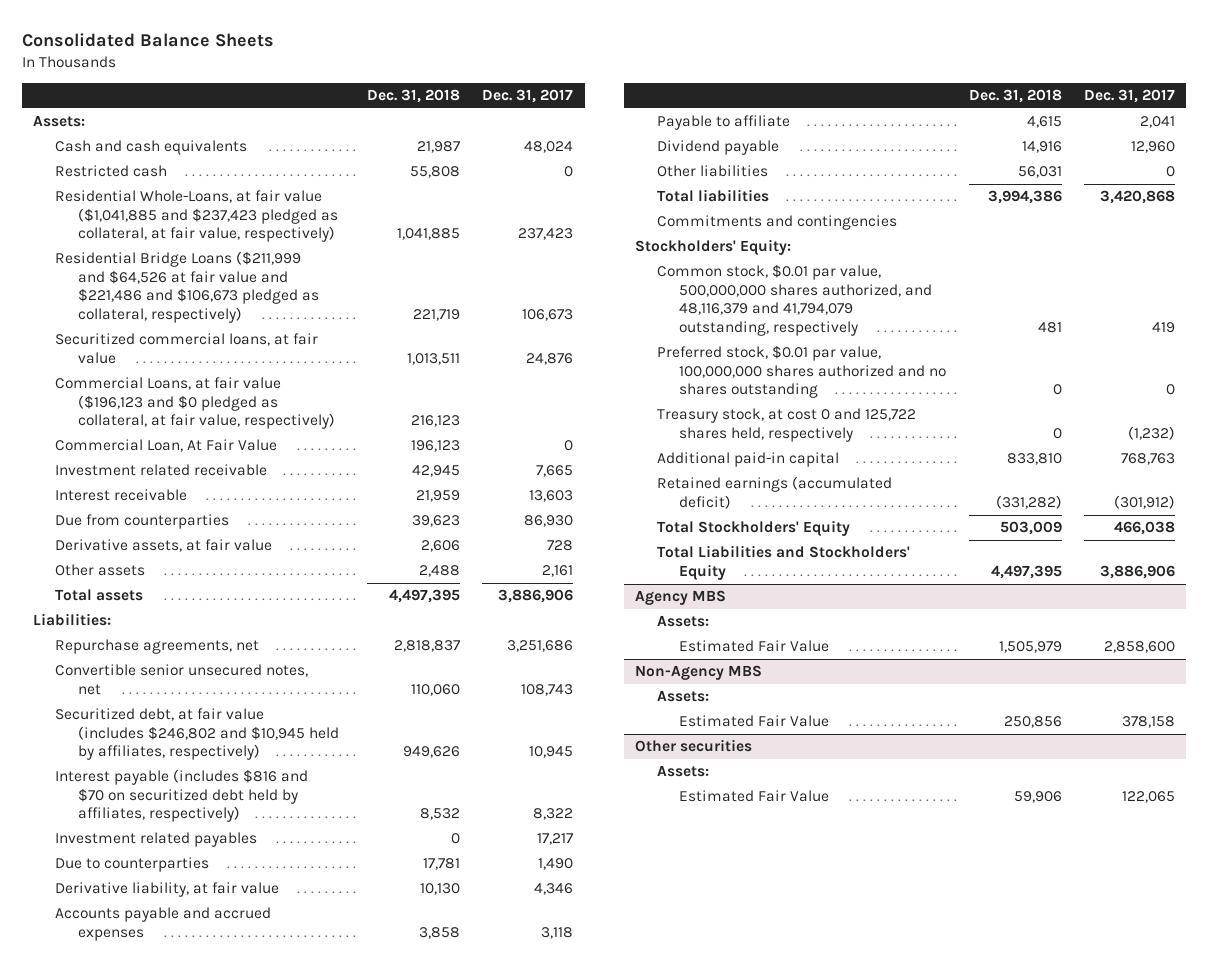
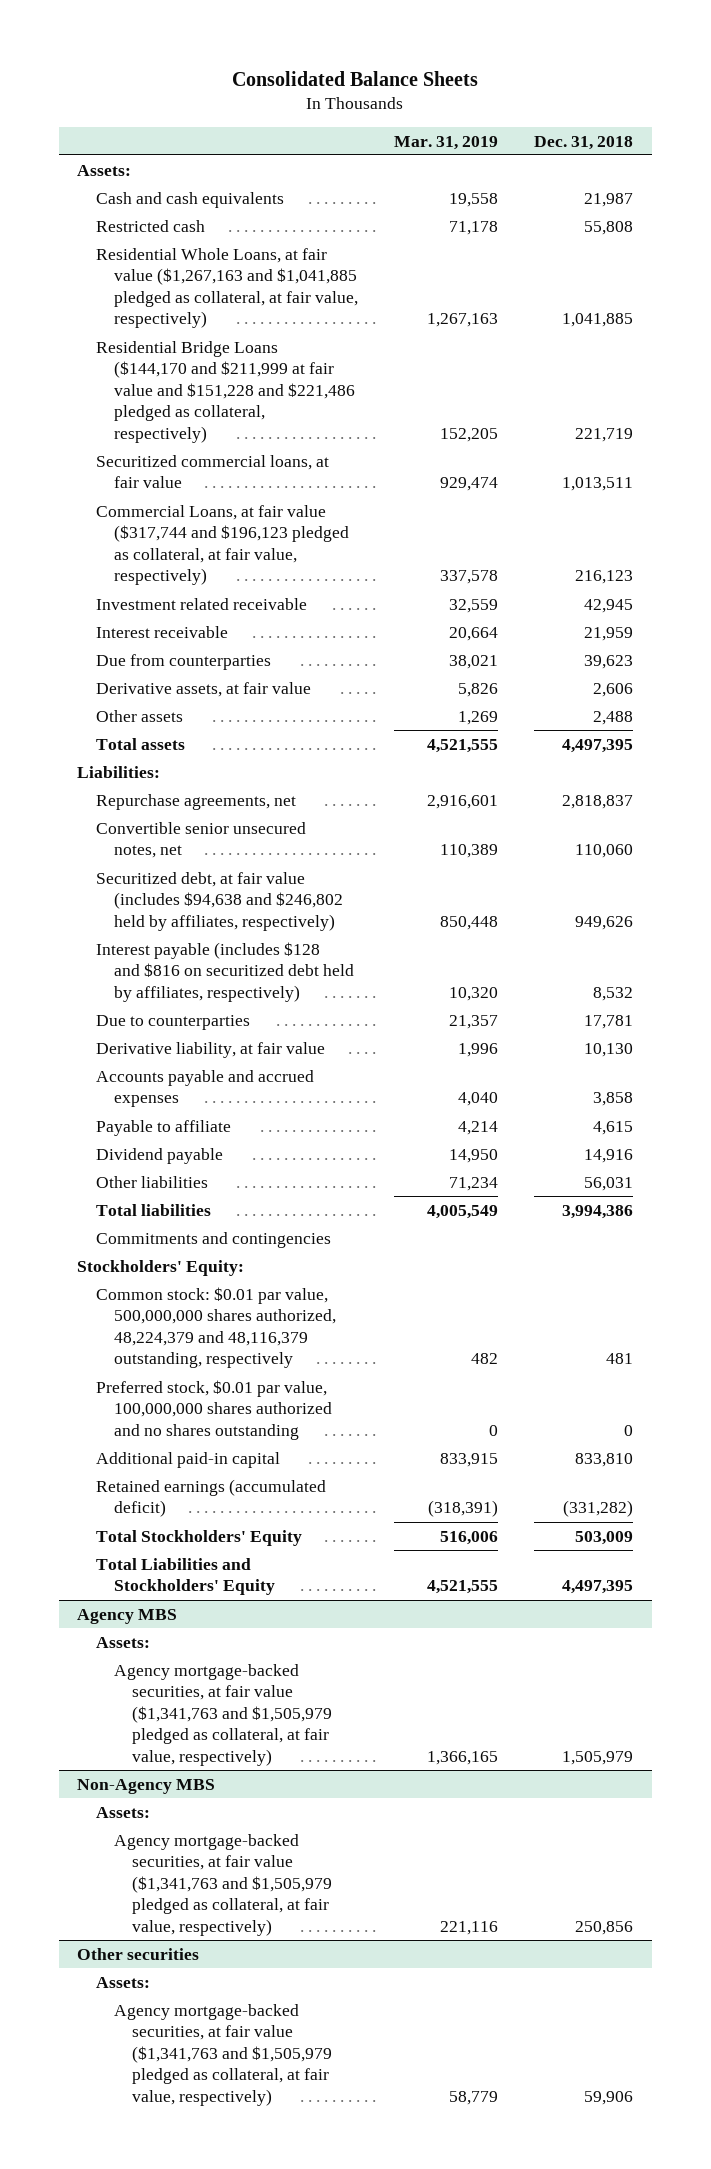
[482,89,574,104] Dec. 31, 2017 -> none
none -> [394,135,499,150] Mar. 31, 2019
[55,190,338,243] Residential Whole-Loans, at fair value ($1,041,885 and $237,423 pledged as collateral, at fair value, respectively) -> [95,247,359,329] Residential Whole Loans, at fair value ($1,267,163 and $1,041,885 pledged as collateral, at fair value, respectively)
[55,251,319,323] Residential Bridge Loans ($211,999 and $64,526 at fair value and $221,486 and $106,673 pledged as collateral, respectively) -> [95,340,356,443] Residential Bridge Loans ($144,170 and $211,999 at fair value and $151,228 and $221,486 pledged as collateral, respectively)
[55,439,278,453] Commercial Loan, At Fair Value -> none
[55,377,335,430] Commercial Loans, at fair value ($196,123 and $0 pledged as collateral, at fair value, respectively) -> [95,504,350,586] Commercial Loans, at fair value ($317,744 and $196,123 pledged as collateral, at fair value, respectively)
[55,832,258,848] Investment related payables -> none
[55,708,339,761] Securitized debt, at fair value (includes $246,802 and $10,945 held by affiliates, respectively) -> [95,871,344,931] Securitized debt, at fair value (includes $94,638 and $246,802 held by affiliates, respectively)
[55,769,309,823] Interest payable (includes $816 and $70 on securitized debt held by affiliates, respectively) -> [95,941,355,1002] Interest payable (includes $128 and $816 on securitized debt held by affiliates, respectively)
[657,264,933,336] Common stock, $0.01 par value, 500,000,000 shares authorized, and 48,116,379 and 41,794,079 outstanding, respectively -> [95,1286,337,1369] Common stock: $0.01 par value, 500,000,000 shares authorized, 48,224,379 and 48,116,379 outstanding, respectively
[657,408,917,442] Treasury stock, at cost 0 and 125,722 shares held, respectively -> none
[679,640,830,653] Estimated Fair Value -> [114,1663,333,1766] Agency mortgage-backed securities, at fair value ($1,341,763 and $1,505,979 pledged as collateral, at fair value, respectively)
[679,715,830,728] Estimated Fair Value -> [114,1833,333,1936] Agency mortgage-backed securities, at fair value ($1,341,763 and $1,505,979 pledged as collateral, at fair value, respectively)
[679,790,830,803] Estimated Fair Value -> [114,2003,333,2106] Agency mortgage-backed securities, at fair value ($1,341,763 and $1,505,979 pledged as collateral, at fair value, respectively)

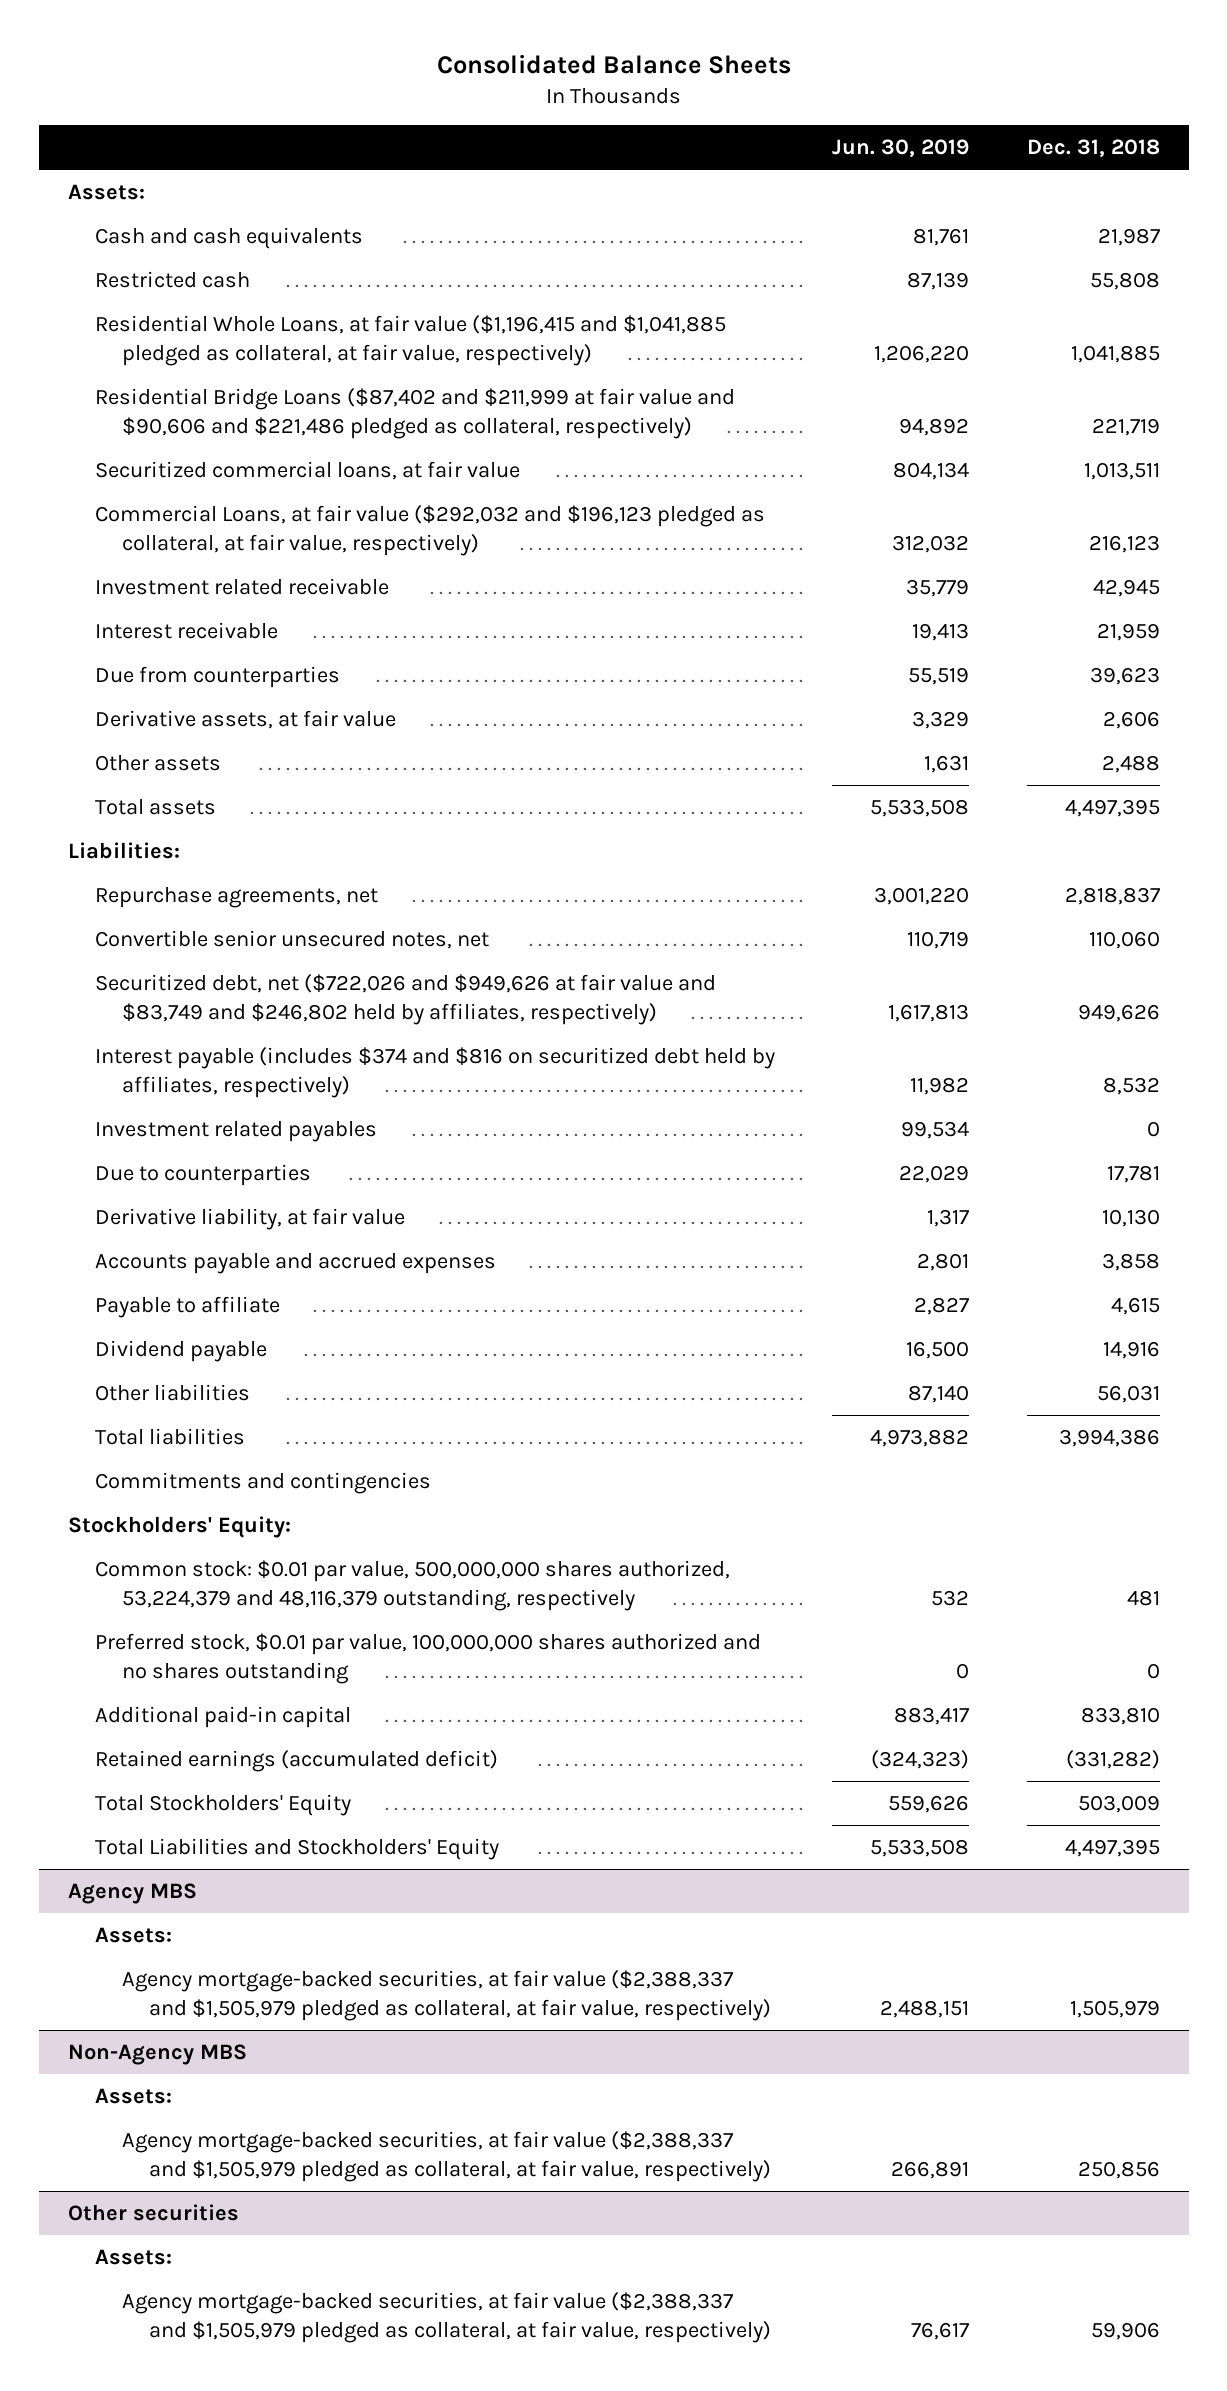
[394,135,499,150] Mar. 31, 2019 -> none
none -> [832,138,970,157] Jun. 30, 2019
[95,247,359,329] Residential Whole Loans, at fair value ($1,267,163 and $1,041,885 pledged as collateral, at fair value, respectively) -> [94,315,726,366] Residential Whole Loans, at fair value ($1,196,415 and $1,041,885 pledged as collateral, at fair value, respectively)
[95,340,356,443] Residential Bridge Loans ($144,170 and $211,999 at fair value and $151,228 and $221,486 pledged as collateral, respectively) -> [94,388,735,439] Residential Bridge Loans ($87,402 and $211,999 at fair value and $90,606 and $221,486 pledged as collateral, respectively)
[95,504,350,586] Commercial Loans, at fair value ($317,744 and $196,123 pledged as collateral, at fair value, respectively) -> [94,505,765,556] Commercial Loans, at fair value ($292,032 and $196,123 pledged as collateral, at fair value, respectively)
[95,871,344,931] Securitized debt, at fair value (includes $94,638 and $246,802 held by affiliates, respectively) -> [94,974,716,1025] Securitized debt, net ($722,026 and $949,626 at fair value and $83,749 and $246,802 held by affiliates, respectively)
[95,941,355,1002] Interest payable (includes $128 and $816 on securitized debt held by affiliates, respectively) -> [94,1047,775,1098] Interest payable (includes $374 and $816 on securitized debt held by affiliates, respectively)
none -> [94,1121,377,1143] Investment related payables
[95,1286,337,1369] Common stock: $0.01 par value, 500,000,000 shares authorized, 48,224,379 and 48,116,379 outstanding, respectively -> [94,1560,730,1611] Common stock: $0.01 par value, 500,000,000 shares authorized, 53,224,379 and 48,116,379 outstanding, respectively
[114,1663,333,1766] Agency mortgage-backed securities, at fair value ($1,341,763 and $1,505,979 pledged as collateral, at fair value, respectively) -> [121,1970,771,2021] Agency mortgage-backed securities, at fair value ($2,388,337 and $1,505,979 pledged as collateral, at fair value, respectively)
[114,1833,333,1936] Agency mortgage-backed securities, at fair value ($1,341,763 and $1,505,979 pledged as collateral, at fair value, respectively) -> [121,2131,771,2182] Agency mortgage-backed securities, at fair value ($2,388,337 and $1,505,979 pledged as collateral, at fair value, respectively)
[114,2003,333,2106] Agency mortgage-backed securities, at fair value ($1,341,763 and $1,505,979 pledged as collateral, at fair value, respectively) -> [121,2292,771,2343] Agency mortgage-backed securities, at fair value ($2,388,337 and $1,505,979 pledged as collateral, at fair value, respectively)

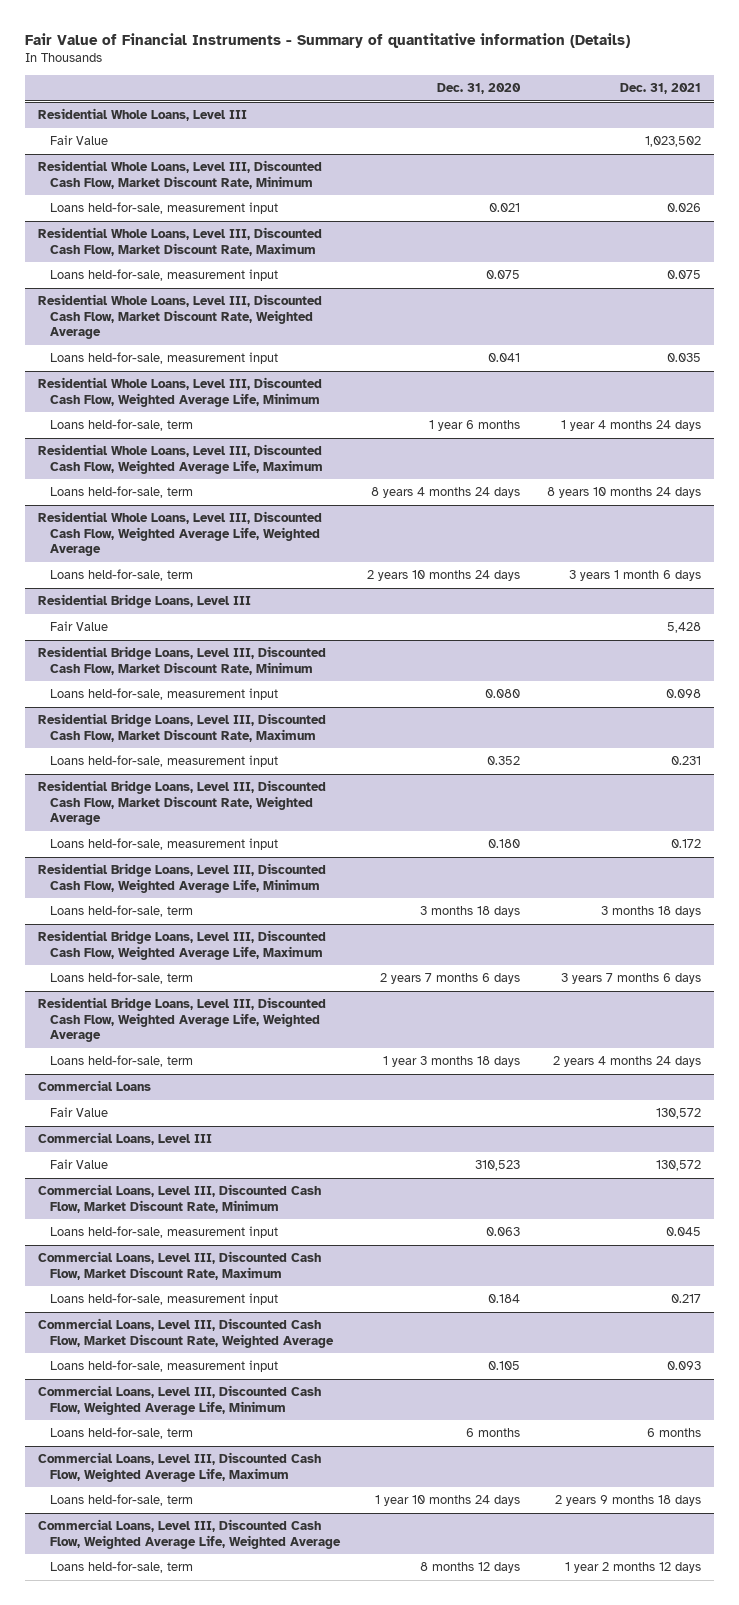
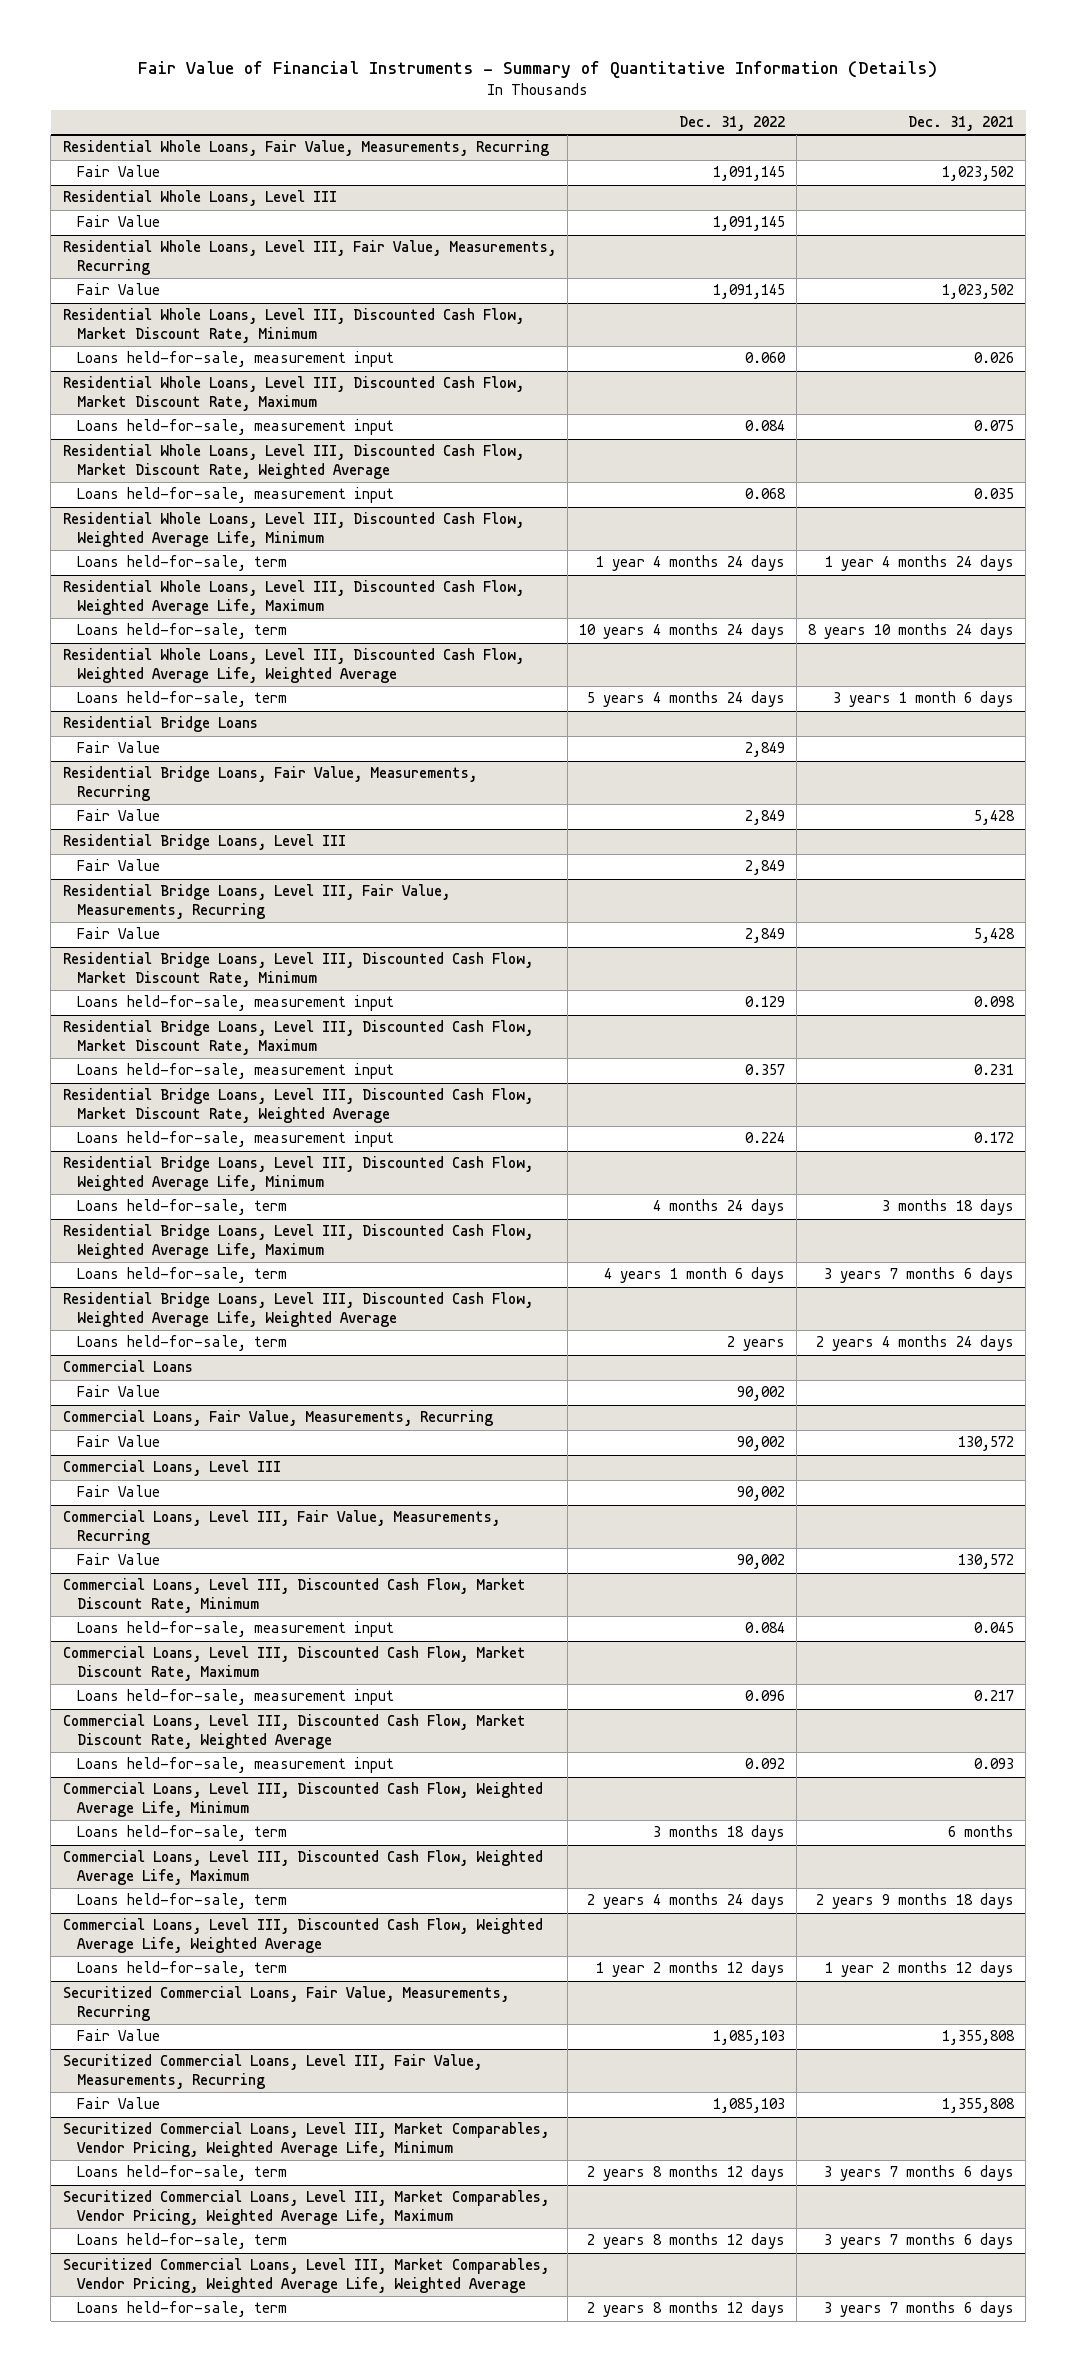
[24,32,630,48] Fair Value of Financial Instruments - Summary of quantitative information (Details) -> [138,61,938,79] Fair Value of Financial Instruments - Summary of Quantitative Information (Details)
[436,83,521,95] Dec. 31, 2020 -> none
none -> [678,116,785,132] Dec. 31, 2022
none -> [62,140,549,157] Residential Whole Loans, Fair Value, Measurements, Recurring
none -> [77,165,161,178] Fair Value
none -> [77,215,161,228] Fair Value
none -> [62,240,556,276] Residential Whole Loans, Level III, Fair Value, Measurements, Recurring
none -> [62,716,258,733] Residential Bridge Loans
none -> [77,741,161,754] Fair Value
none -> [62,766,477,802] Residential Bridge Loans, Fair Value, Measurements, Recurring
none -> [77,809,161,822] Fair Value
none -> [77,859,161,872] Fair Value
none -> [62,884,450,920] Residential Bridge Loans, Level III, Fair Value, Measurements, Recurring
none -> [77,1385,161,1398] Fair Value
none -> [62,1410,493,1427] Commercial Loans, Fair Value, Measurements, Recurring
none -> [77,1485,161,1498] Fair Value
none -> [62,1510,500,1546] Commercial Loans, Level III, Fair Value, Measurements, Recurring
none -> [62,1986,509,2022] Securitized Commercial Loans, Fair Value, Measurements, Recurring
none -> [77,2029,161,2042] Fair Value
none -> [62,2054,482,2090] Securitized Commercial Loans, Level III, Fair Value, Measurements, Recurring
none -> [77,2097,161,2110] Fair Value
none -> [62,2122,549,2158] Securitized Commercial Loans, Level III, Market Comparables, Vendor Pricing, Weighted Average Life, Minimum
none -> [77,2165,288,2182] Loans held-for-sale, term
none -> [62,2190,549,2226] Securitized Commercial Loans, Level III, Market Comparables, Vendor Pricing, Weighted Average Life, Maximum
none -> [77,2233,288,2250] Loans held-for-sale, term
none -> [62,2258,549,2294] Securitized Commercial Loans, Level III, Market Comparables, Vendor Pricing, Weighted Average Life, Weighted Average
none -> [77,2301,288,2318] Loans held-for-sale, term

